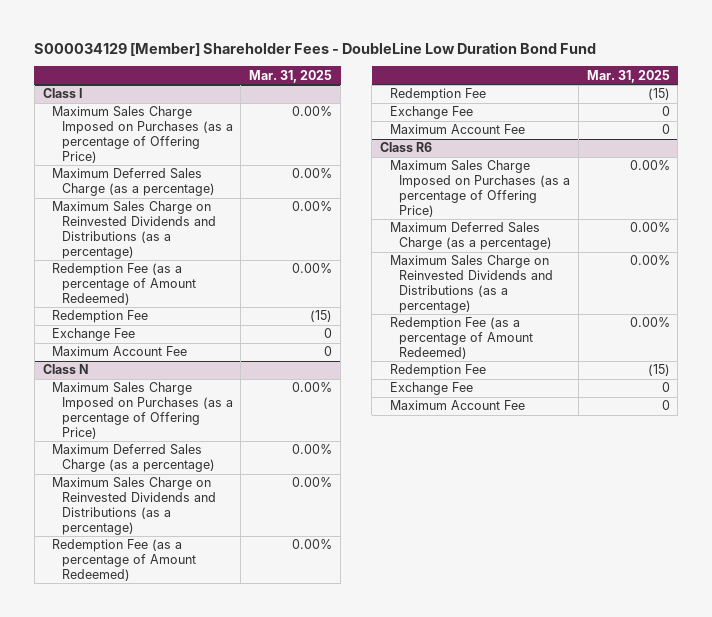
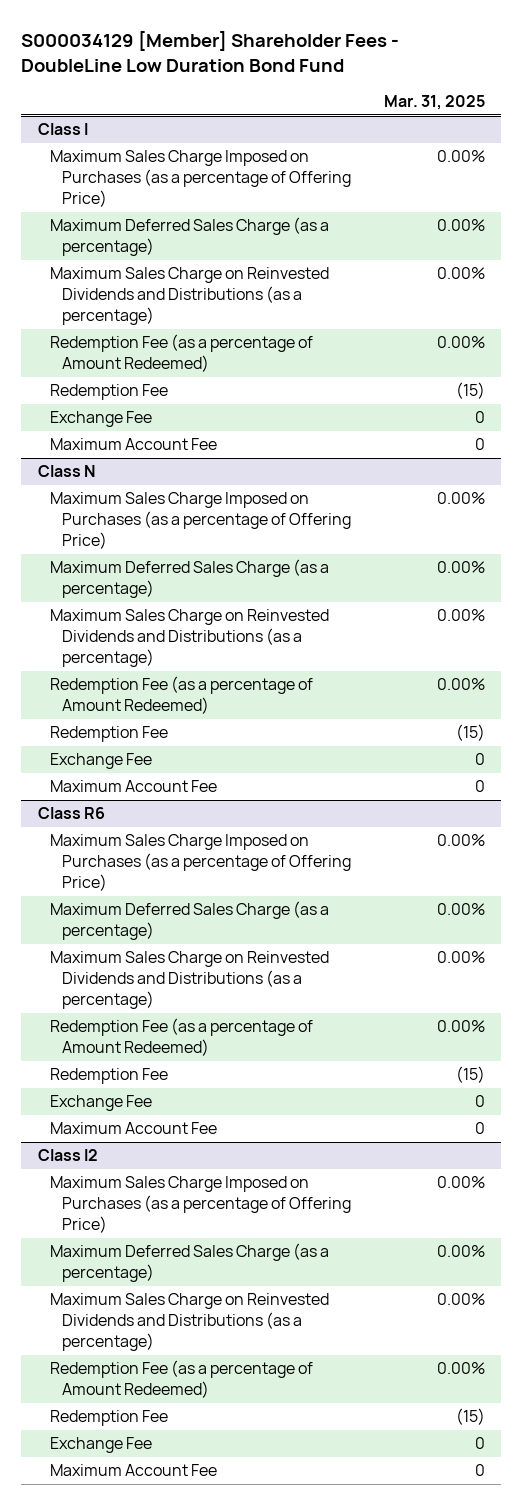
none -> [37,1149,98,1162] Class I2
none -> [49,1176,351,1234] Maximum Sales Charge Imposed on Purchases (as a percentage of Offering Price)
none -> [49,1243,329,1283] Maximum Deferred Sales Charge (as a percentage)
none -> [49,1293,329,1352] Maximum Sales Charge on Reinvested Dividends and Distributions (as a percentage)
none -> [49,1360,313,1399] Redemption Fee (as a percentage of Amount Redeemed)
none -> [49,1410,168,1427] Redemption Fee
none -> [49,1437,152,1454] Exchange Fee
none -> [49,1464,217,1477] Maximum Account Fee

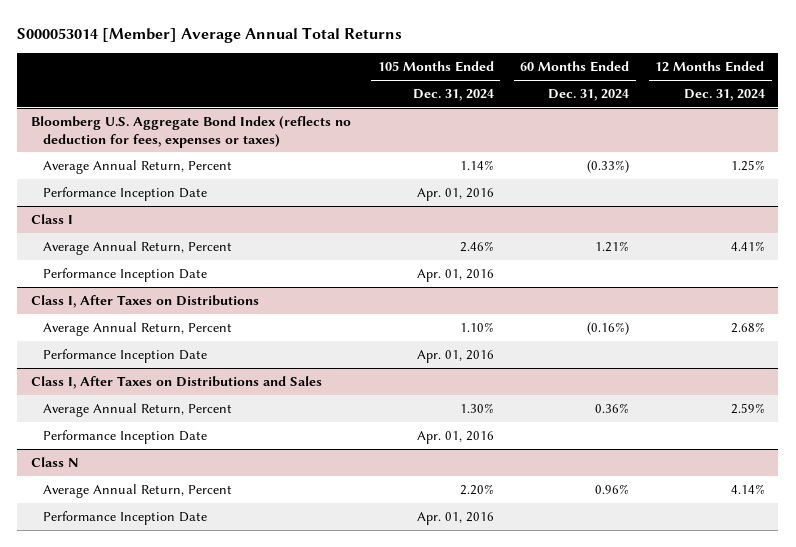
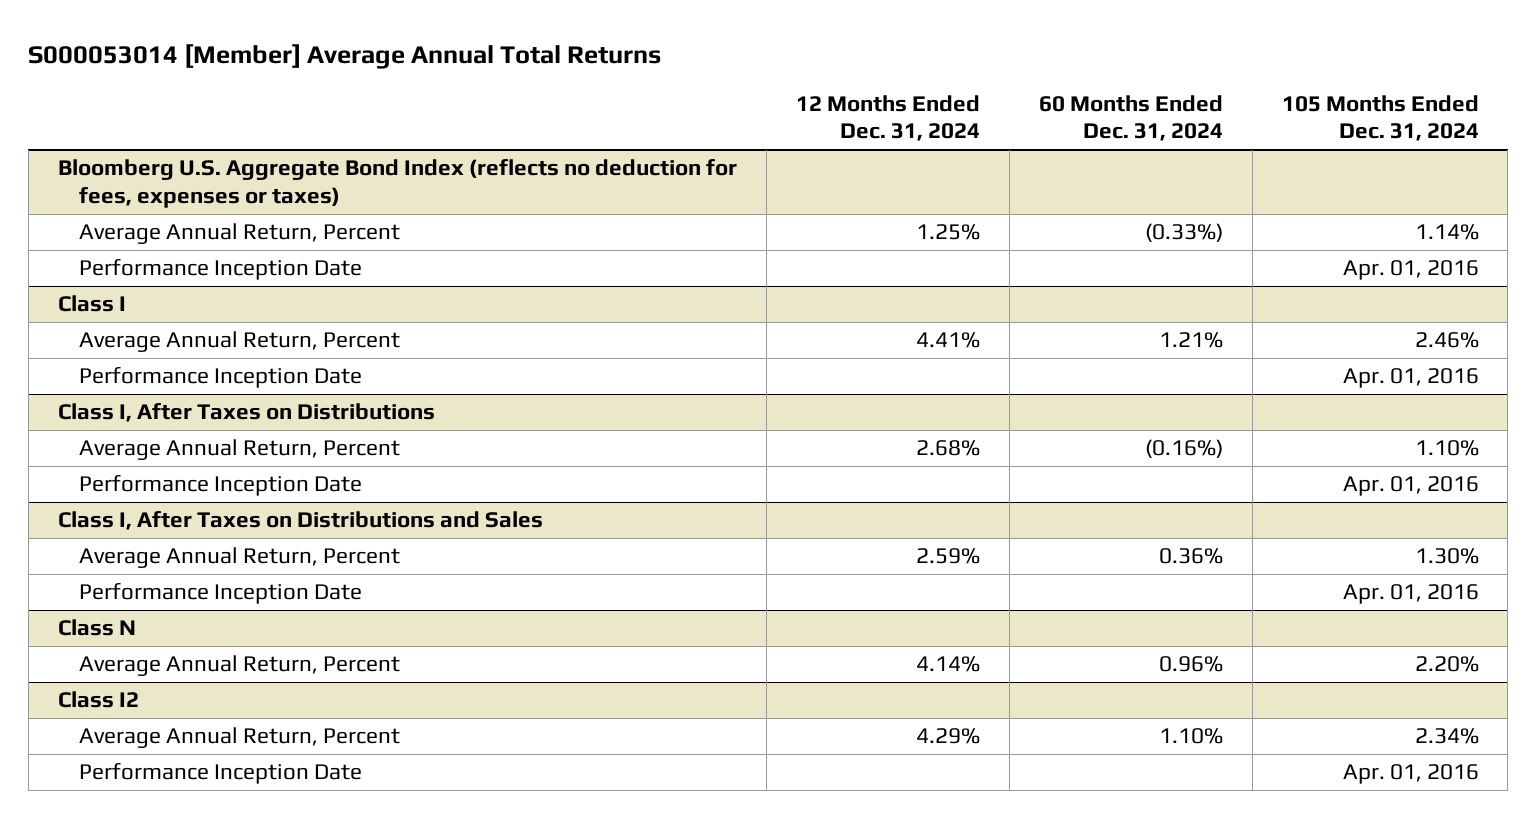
none -> [57,691,139,709] Class I2
none -> [78,727,400,749] Average Annual Return, Percent

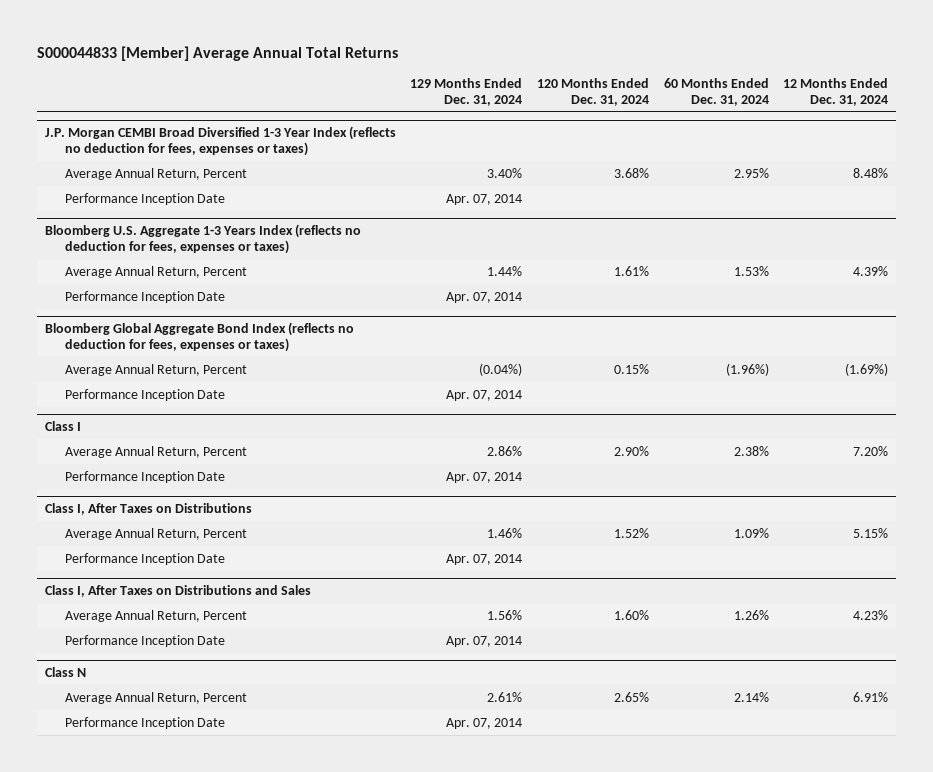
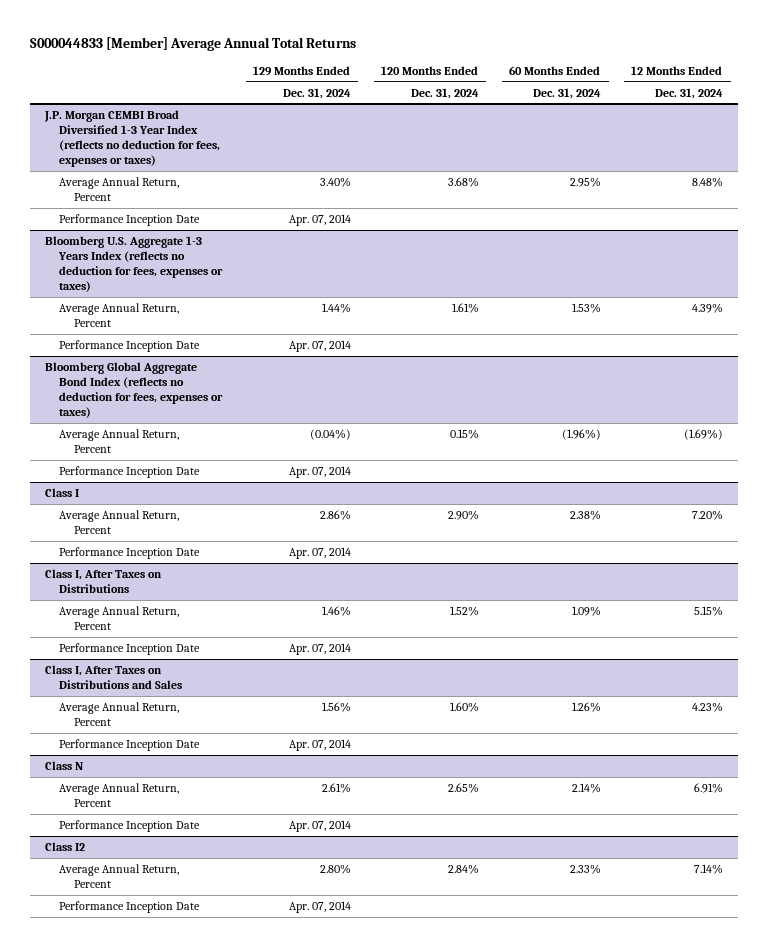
none -> [45,841,86,851] Class I2
none -> [59,863,180,888] Average Annual Return, Percent
none -> [59,900,201,913] Performance Inception Date

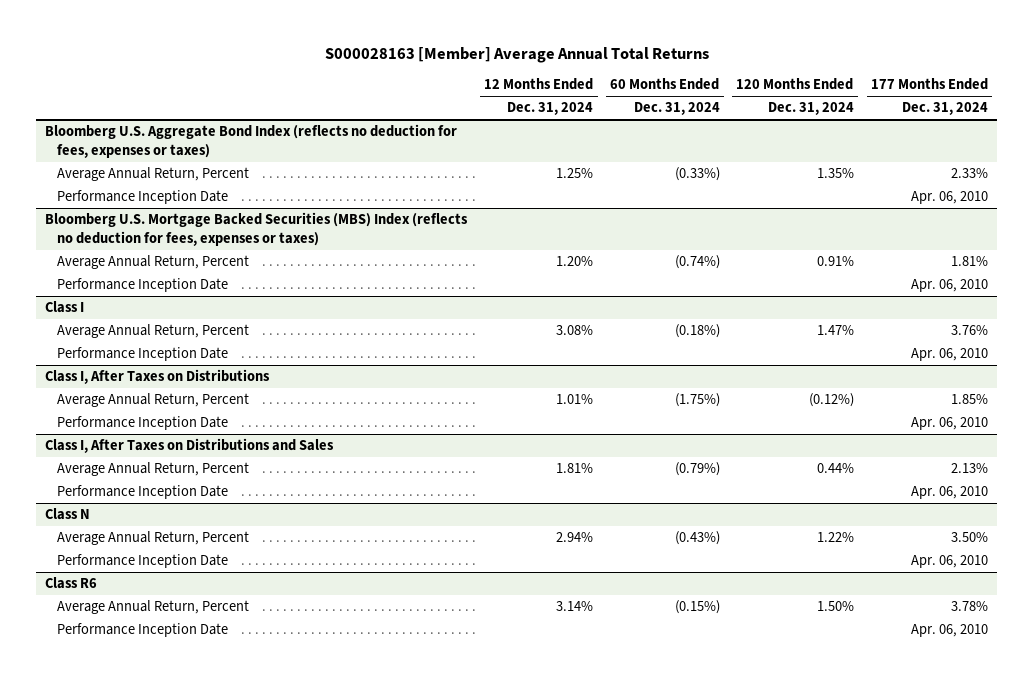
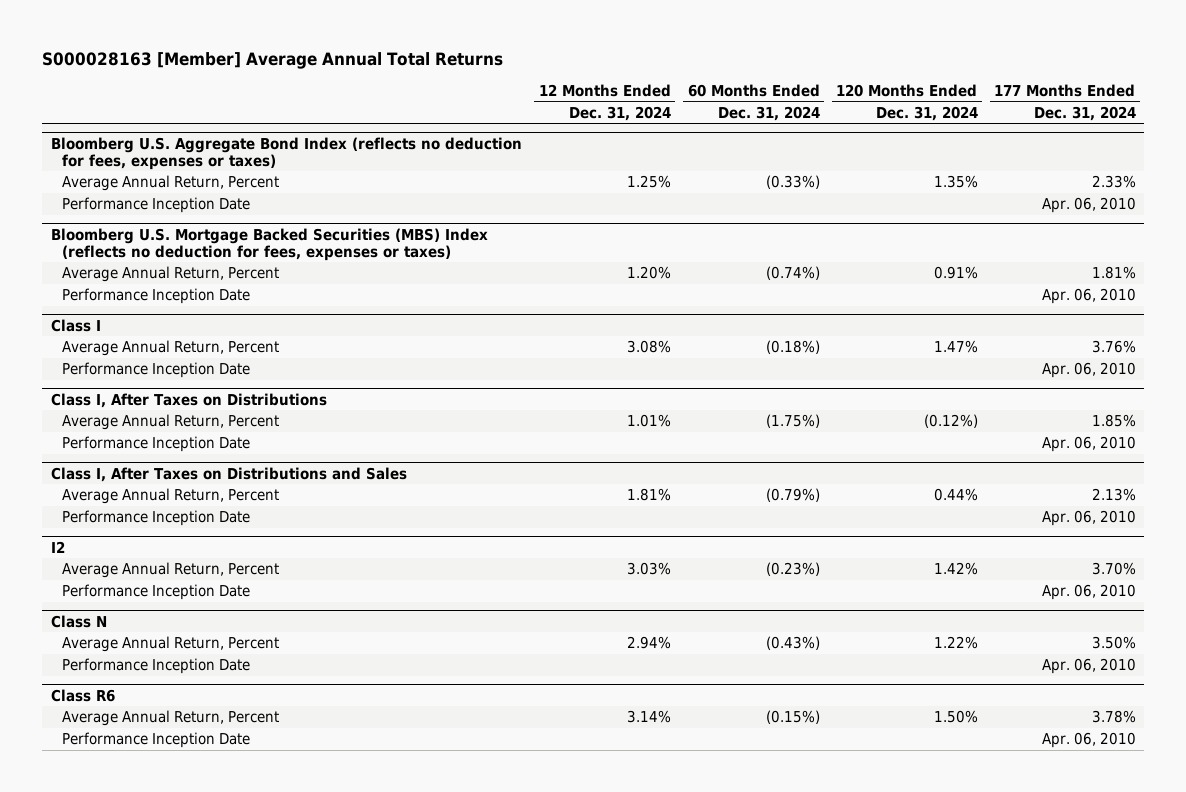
none -> [50,540,65,553] I2
none -> [62,562,280,579] Average Annual Return, Percent
none -> [62,584,251,601] Performance Inception Date

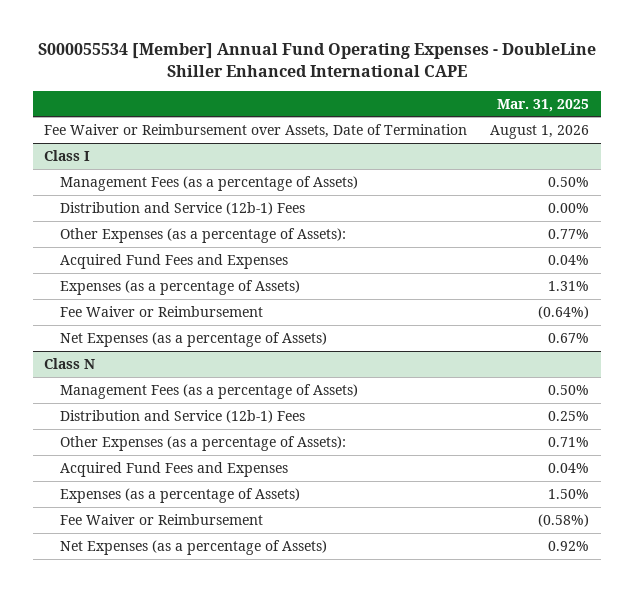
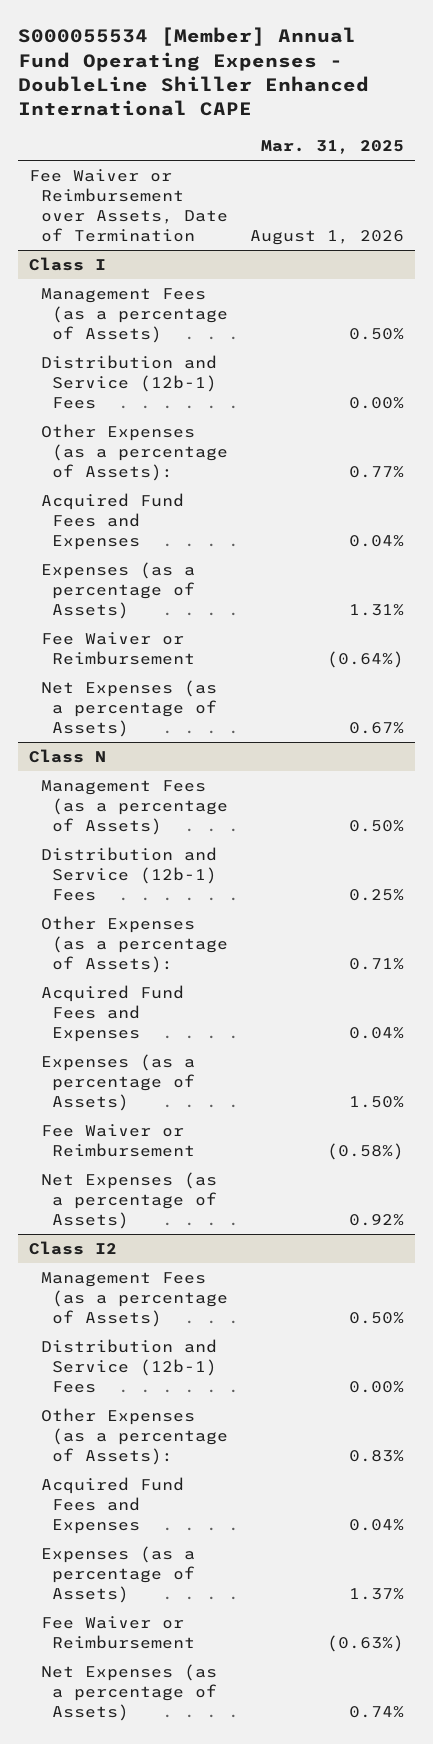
none -> [29,1241,118,1256] Class I2
none -> [40,1272,229,1328] Management Fees (as a percentage of Assets)
none -> [40,1339,218,1394] Distribution and Service (12b-1) Fees
none -> [40,1408,229,1466] Other Expenses (as a percentage of Assets):
none -> [40,1477,184,1535] Acquired Fund Fees and Expenses
none -> [40,1546,196,1604] Expenses (as a percentage of Assets)
none -> [40,1616,196,1650] Fee Waiver or Reimbursement
none -> [40,1664,218,1722] Net Expenses (as a percentage of Assets)

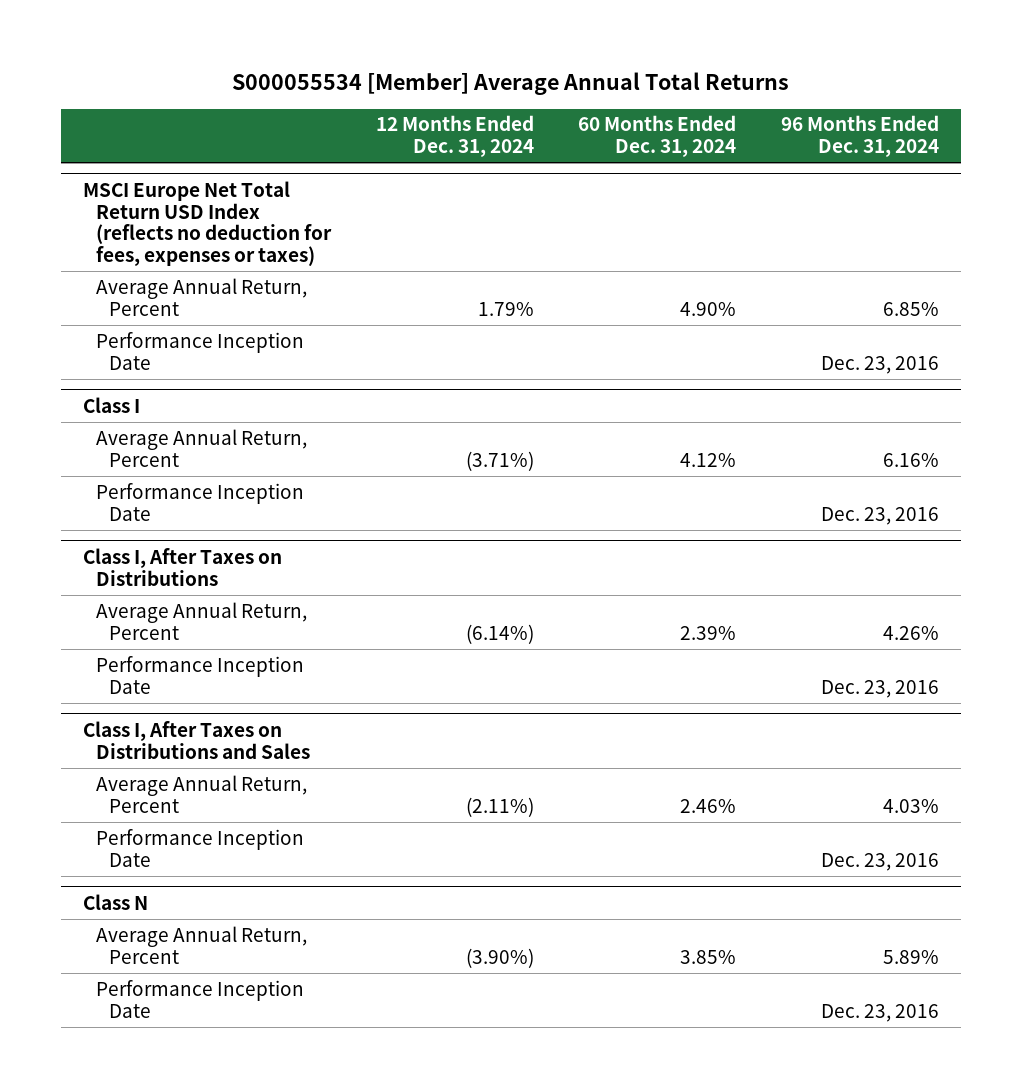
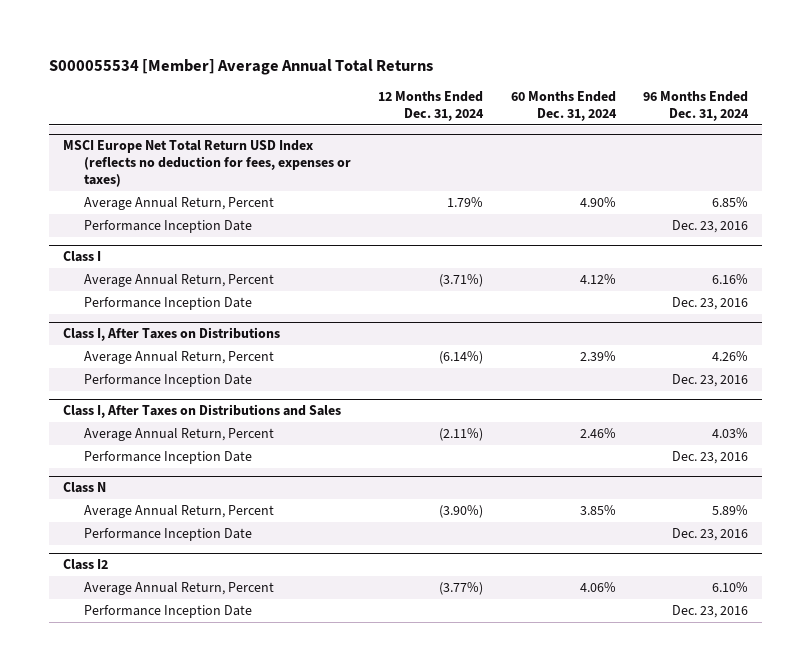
none -> [63,559,109,571] Class I2
none -> [83,581,274,595] Average Annual Return, Percent
none -> [83,604,252,618] Performance Inception Date

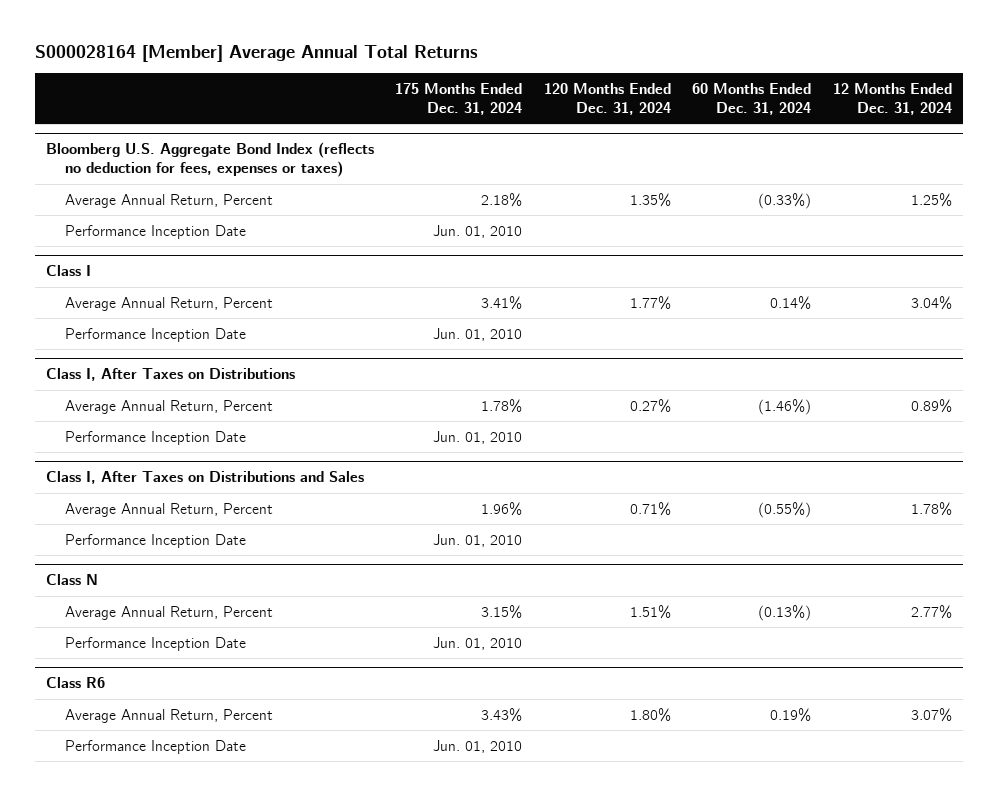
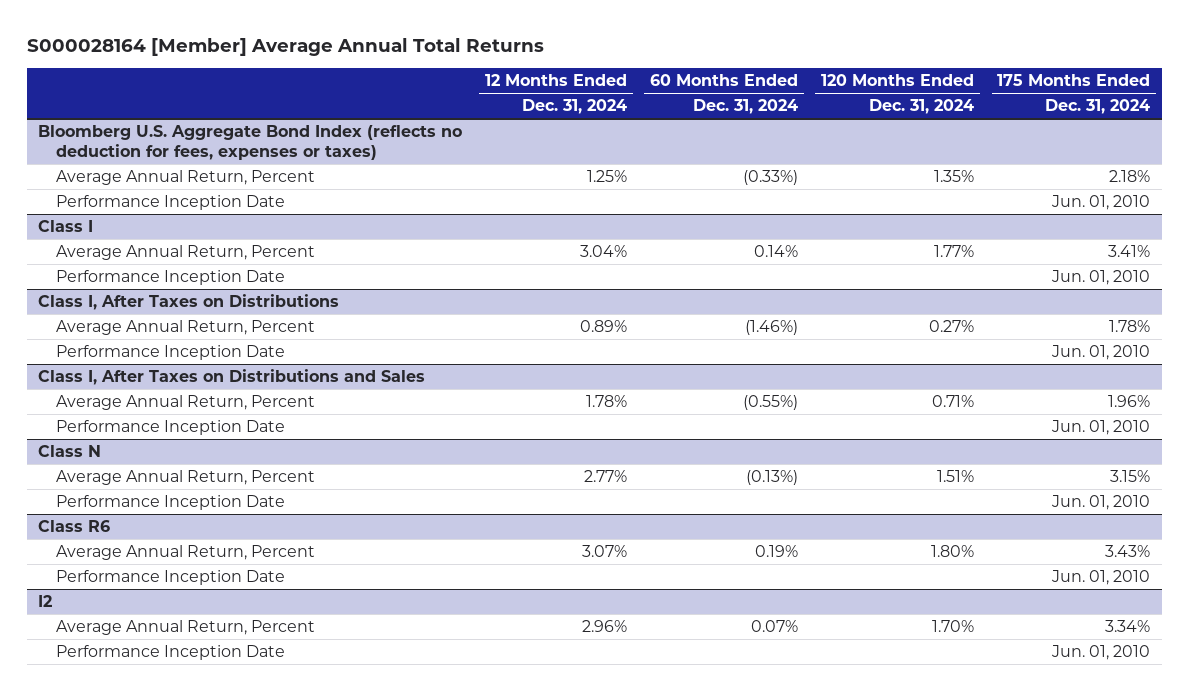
none -> [38,595,53,608] I2
none -> [56,620,316,636] Average Annual Return, Percent
none -> [56,645,286,661] Performance Inception Date

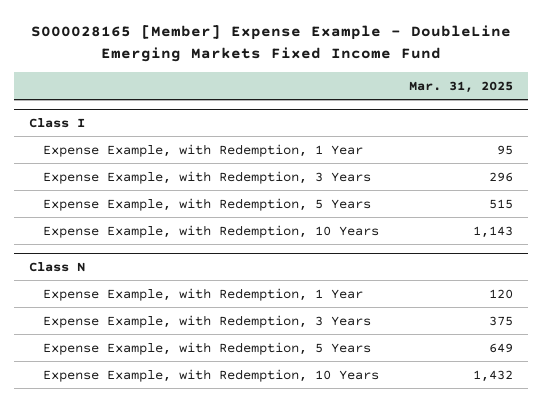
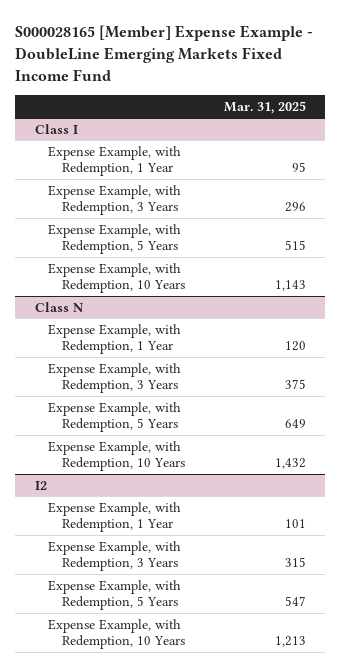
none -> [34,480,47,490] I2
none -> [48,501,182,533] Expense Example, with Redemption, 1 Year
none -> [48,540,182,572] Expense Example, with Redemption, 3 Years
none -> [48,579,182,611] Expense Example, with Redemption, 5 Years
none -> [48,618,186,650] Expense Example, with Redemption, 10 Years

